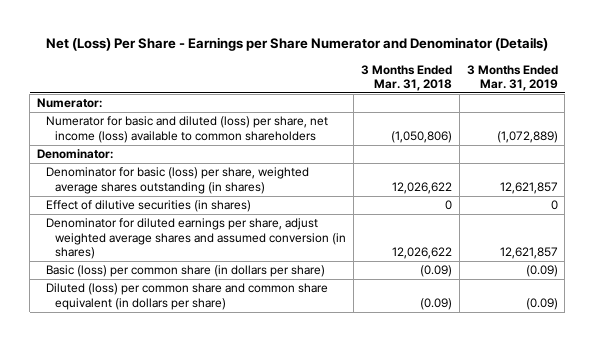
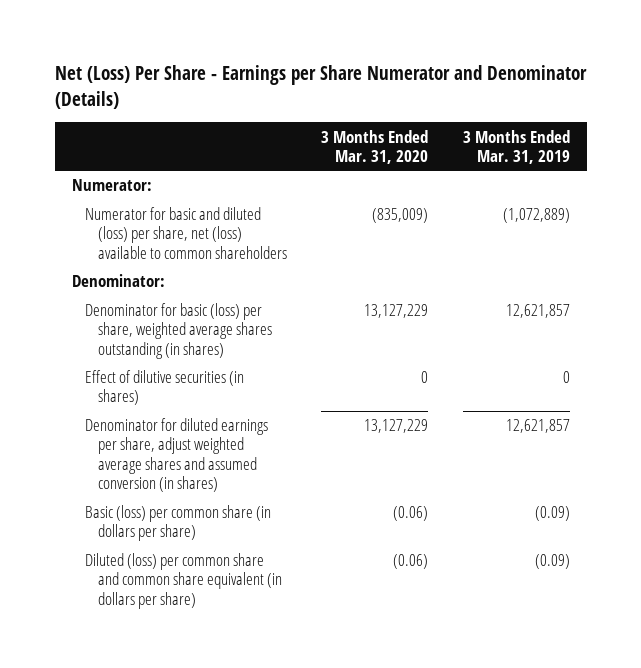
[361,64,453,91] 3 Months Ended Mar. 31, 2018 -> none
none -> [321,129,429,164] 3 Months Ended Mar. 31, 2020
[46,116,329,143] Numerator for basic and diluted (loss) per share, net income (loss) available to common shareholders -> [84,207,288,259] Numerator for basic and diluted (loss) per share, net (loss) available to common shareholders

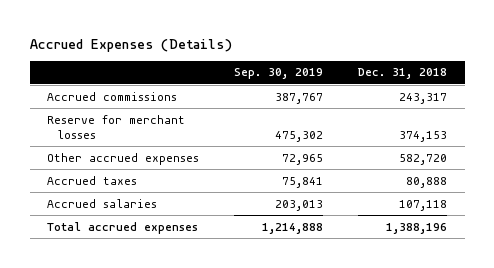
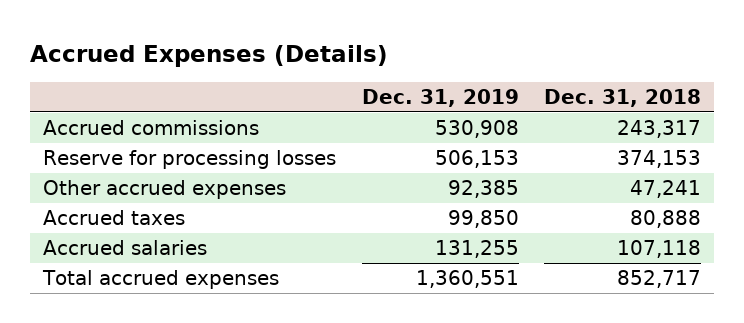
[234,68,324,80] Sep. 30, 2019 -> none
none -> [361,89,519,108] Dec. 31, 2019
[47,114,186,140] Reserve for merchant losses -> [43,150,337,170] Reserve for processing losses
[399,153,448,165] 582,720 -> [630,180,702,199] 47,241
[386,222,448,234] 1,388,196 -> [617,270,702,289] 852,717

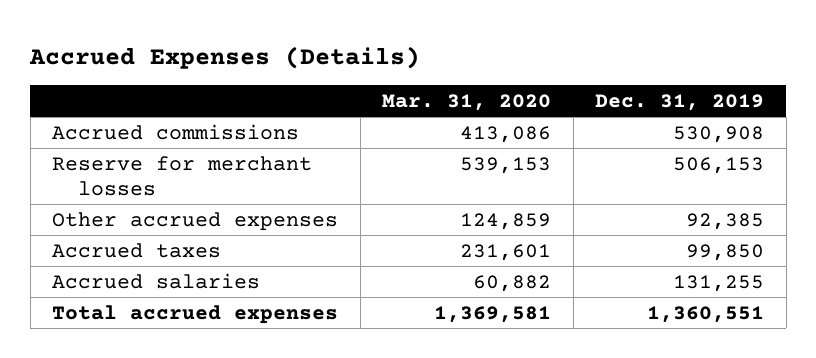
[544,89,702,108] Dec. 31, 2018 -> none
none -> [382,94,552,112] Mar. 31, 2020
[43,150,337,170] Reserve for processing losses -> [52,155,313,197] Reserve for merchant losses

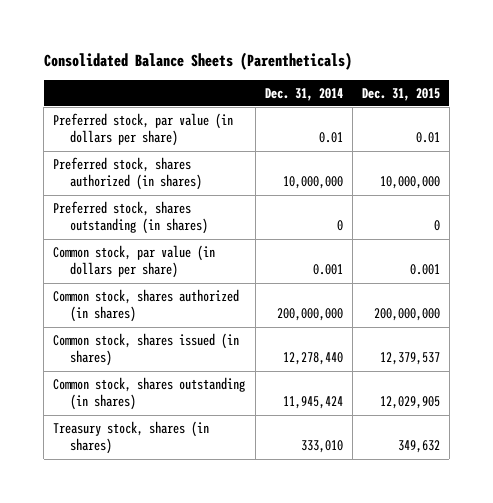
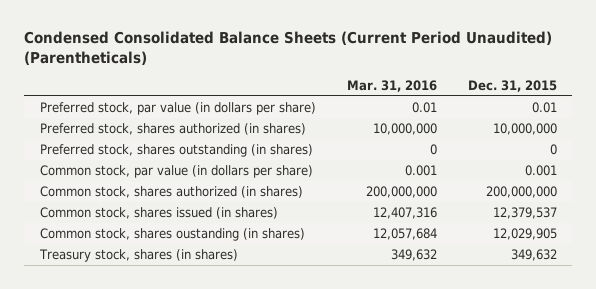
[43,51,352,70] Consolidated Balance Sheets (Parentheticals) -> [23,31,552,65] Condensed Consolidated Balance Sheets (Current Period Unaudited) (Parentheticals)
[264,87,343,101] Dec. 31, 2014 -> none
none -> [346,79,437,92] Mar. 31, 2016
[53,376,246,411] Common stock, shares outstanding (in shares) -> [39,227,305,241] Common stock, shares oustanding (in shares)

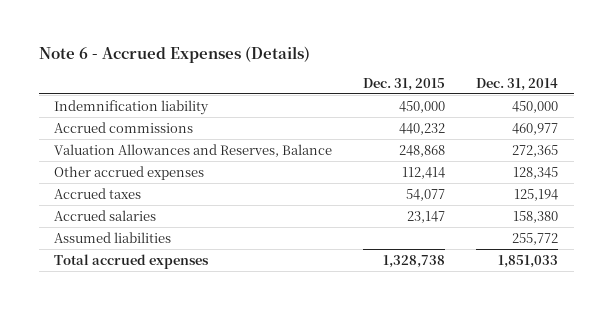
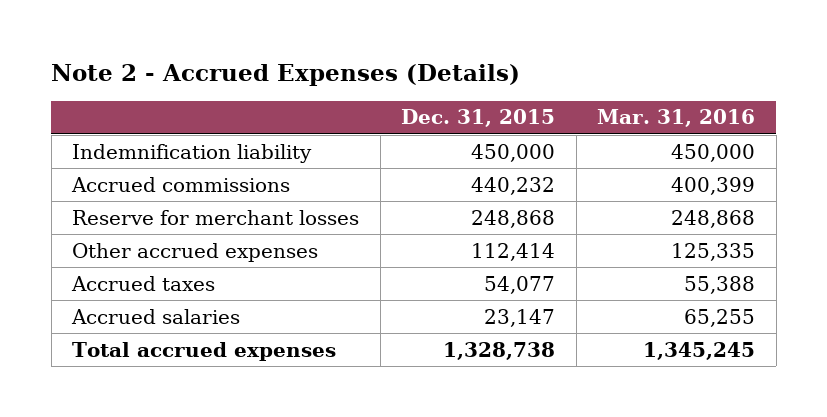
[38,45,310,63] Note 6 - Accrued Expenses (Details) -> [51,64,521,87] Note 2 - Accrued Expenses (Details)
[476,77,559,91] Dec. 31, 2014 -> none
none -> [597,109,756,128] Mar. 31, 2016
[54,143,333,157] Valuation Allowances and Reserves, Balance -> [72,209,360,225] Reserve for merchant losses
[54,231,172,243] Assumed liabilities -> none

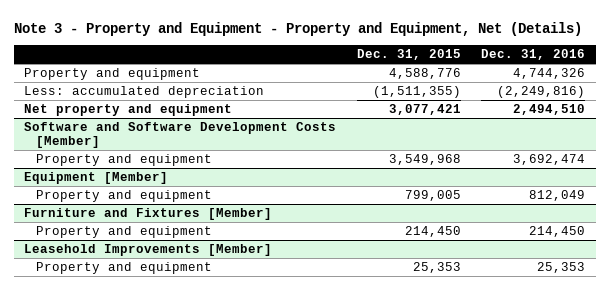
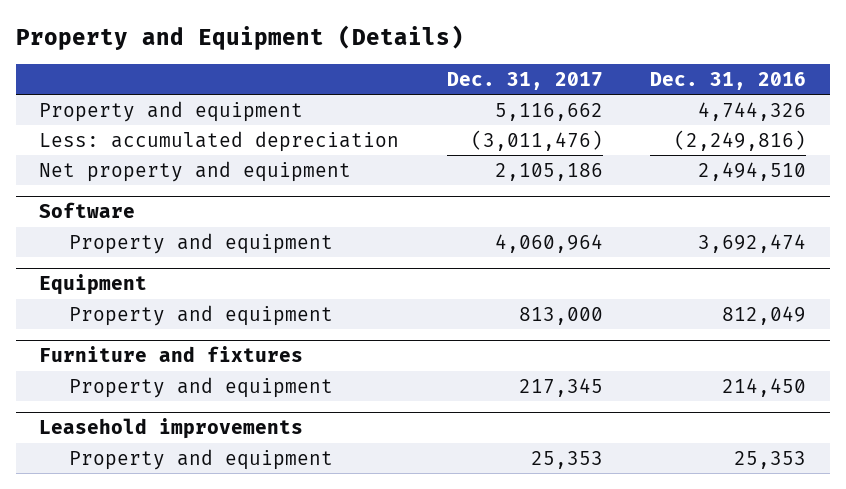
[13,21,582,36] Note 3 - Property and Equipment - Property and Equipment, Net (Details) -> [15,25,464,51] Property and Equipment (Details)
[356,48,461,60] Dec. 31, 2015 -> none
none -> [446,71,603,90] Dec. 31, 2017
[23,122,336,149] Software and Software Development Costs [Member] -> [39,202,136,219] Software
[23,172,168,185] Equipment [Member] -> [39,274,148,296] Equipment
[23,208,272,221] Furniture and Fixtures [Member] -> [39,346,304,363] Furniture and fixtures
[23,244,272,257] Leasehold Improvements [Member] -> [39,418,304,440] Leasehold improvements

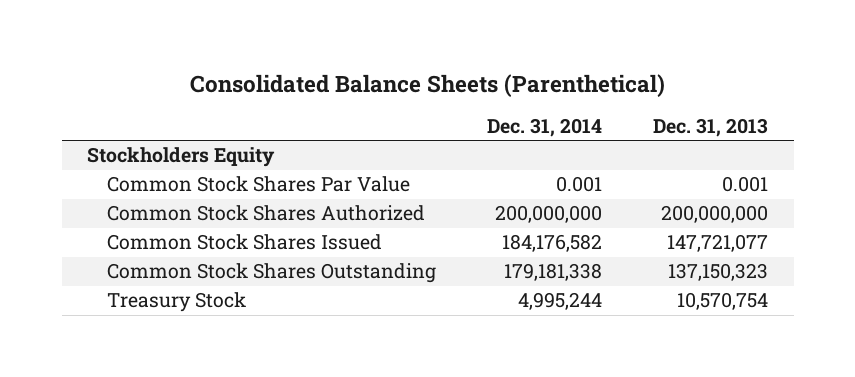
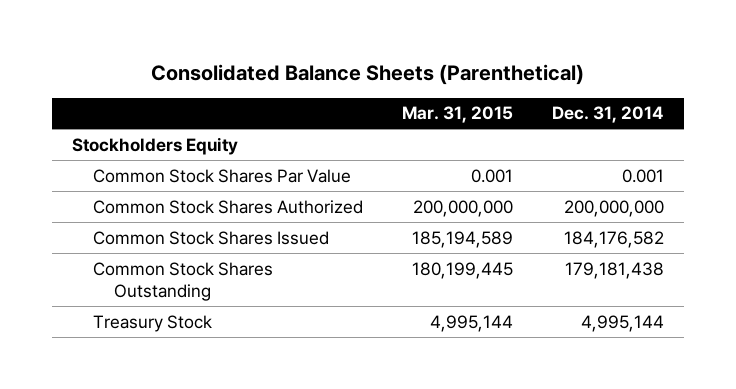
[653,118,769,138] Dec. 31, 2013 -> none
none -> [402,106,514,124] Mar. 31, 2015
[504,263,603,282] 179,181,338 -> [565,261,665,279] 179,181,438
[518,292,603,311] 4,995,244 -> [581,314,665,332] 4,995,144

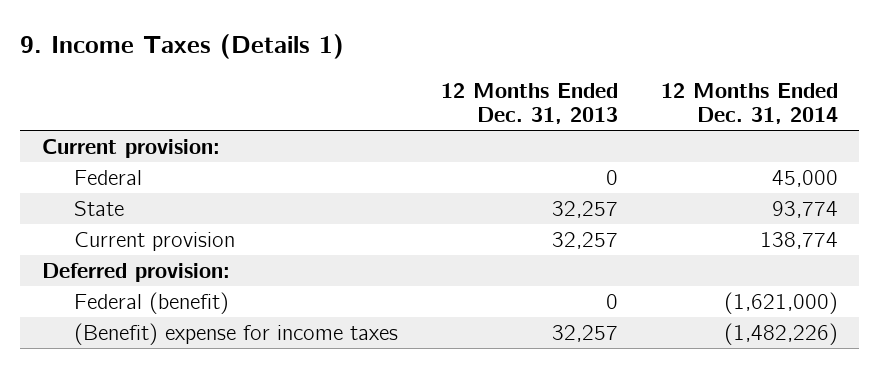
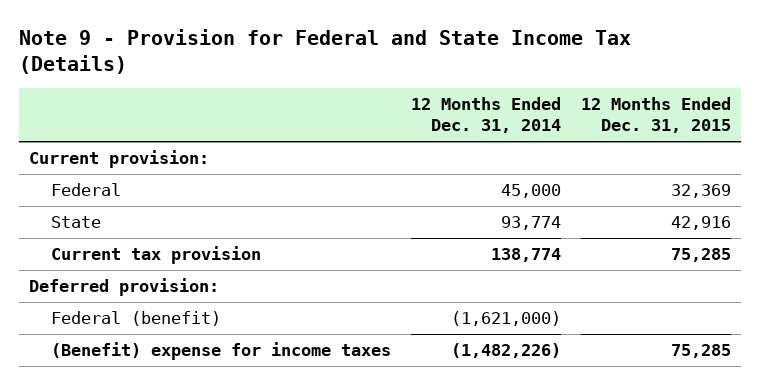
[20,34,345,60] 9. Income Taxes (Details 1) -> [19,29,632,75] Note 9 - Provision for Federal and State Income Tax (Details)
[440,82,618,125] 12 Months Ended Dec. 31, 2013 -> none
none -> [581,97,732,133] 12 Months Ended Dec. 31, 2015
[73,231,235,251] Current provision -> [51,246,262,265] Current tax provision

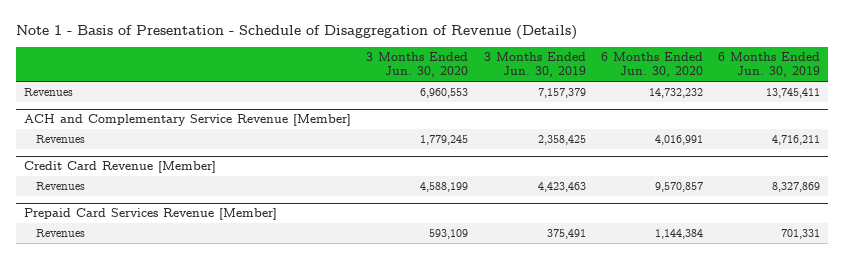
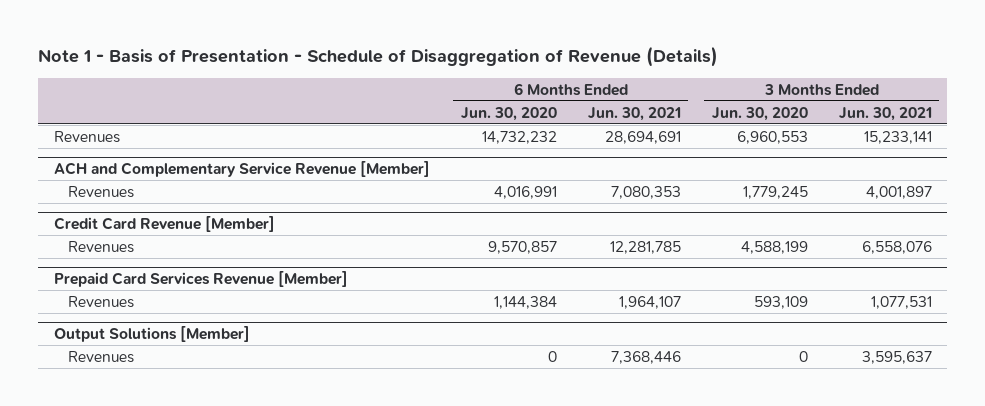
[483,52,586,78] 3 Months Ended Jun. 30, 2019 -> none
[718,52,821,78] 6 Months Ended Jun. 30, 2019 -> none
none -> [587,106,681,121] Jun. 30, 2021
none -> [838,106,932,121] Jun. 30, 2021
none -> [53,326,250,343] Output Solutions [Member]
none -> [67,350,134,363] Revenues

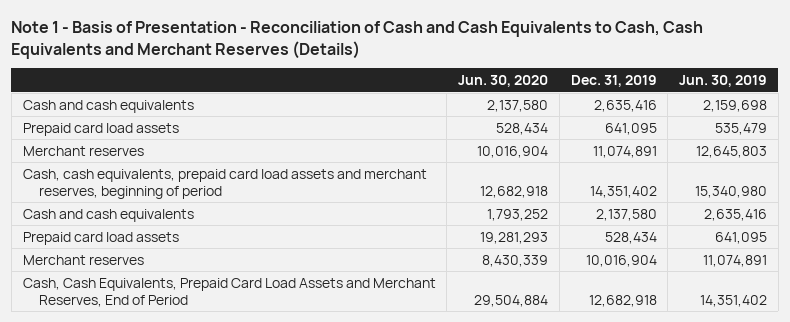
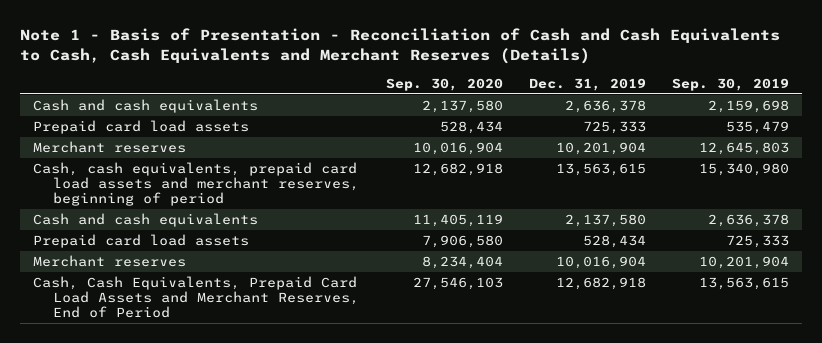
[458,75,549,88] Jun. 30, 2020 -> none
[679,75,768,88] Jun. 30, 2019 -> none
none -> [385,77,503,91] Sep. 30, 2020
none -> [672,77,790,91] Sep. 30, 2019
[593,99,657,112] 2,635,416 -> [564,99,646,113] 2,636,378
[604,122,657,135] 641,095 -> [582,120,646,134] 725,333
[592,145,657,158] 11,074,891 -> [555,141,646,155] 10,201,904
[589,185,657,198] 14,351,402 -> [555,162,646,176] 13,563,615

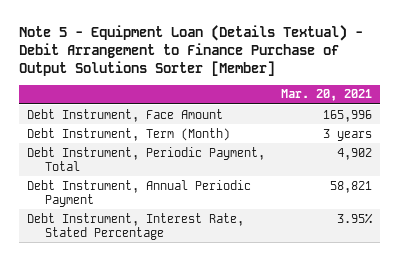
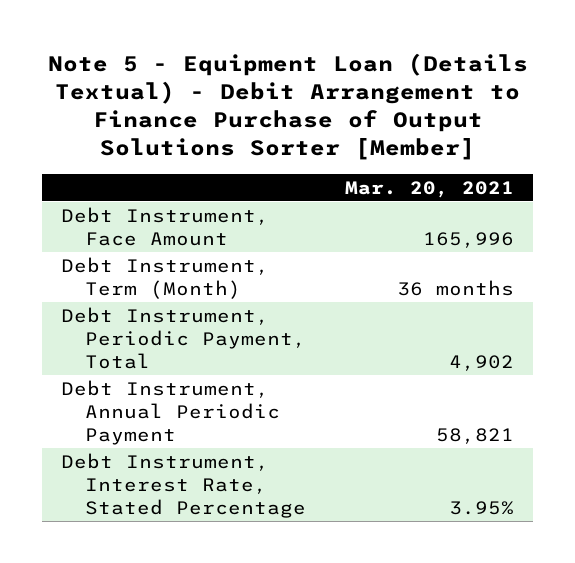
[322,128,372,141] 3 years -> [396,279,514,296] 36 months

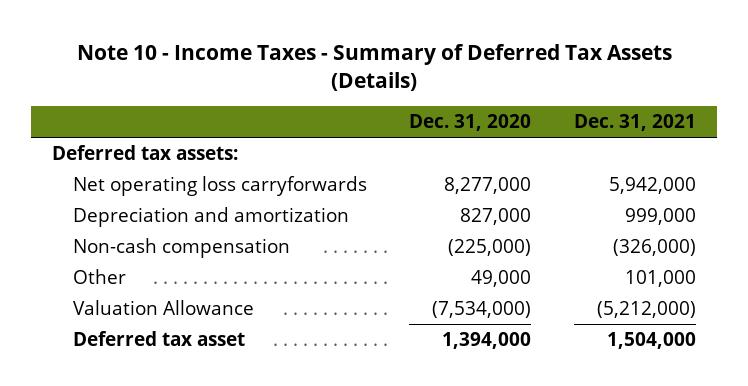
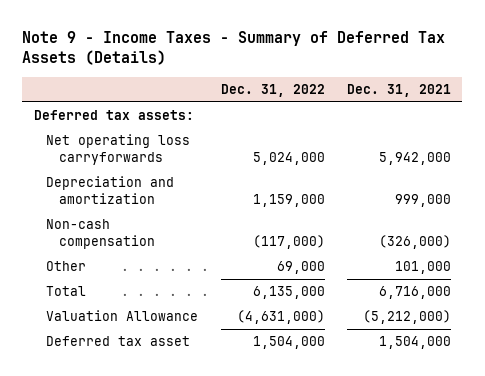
[76,43,672,92] Note 10 - Income Taxes - Summary of Deferred Tax Assets (Details) -> [22,30,446,66] Note 9 - Income Taxes - Summary of Deferred Tax Assets (Details)
[409,114,532,132] Dec. 31, 2020 -> none
none -> [220,84,325,98] Dec. 31, 2022
none -> [46,286,87,297] Total

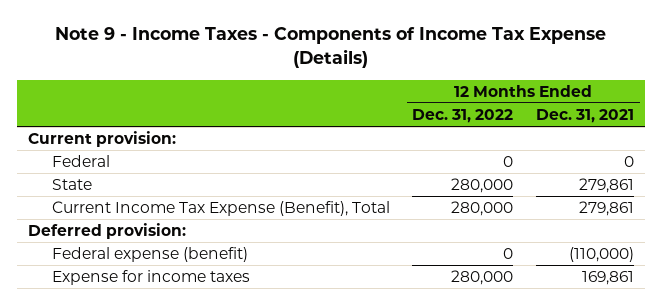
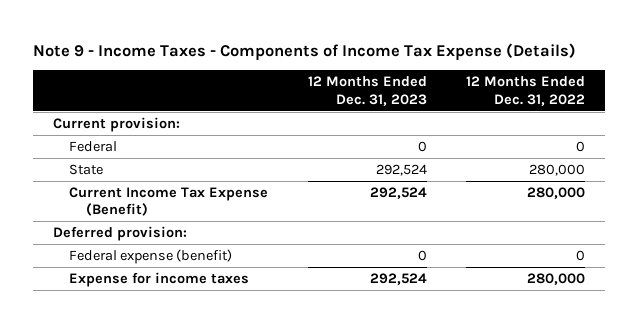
[535,108,634,123] Dec. 31, 2021 -> none
none -> [307,76,427,106] 12 Months Ended Dec. 31, 2023
[51,201,390,217] Current Income Tax Expense (Benefit), Total -> [69,187,269,217] Current Income Tax Expense (Benefit)

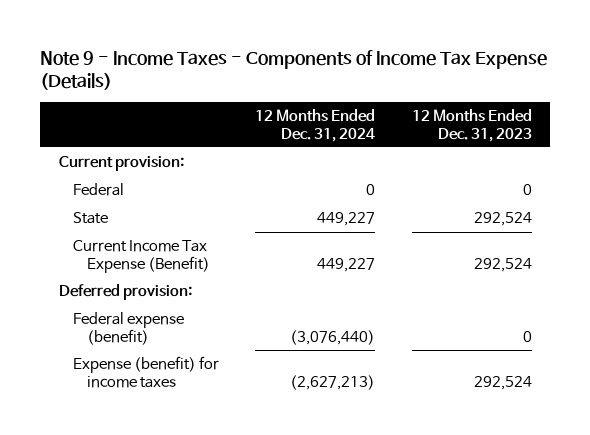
[466,76,586,106] 12 Months Ended Dec. 31, 2022 -> none
none -> [255,109,376,142] 12 Months Ended Dec. 31, 2024
[69,272,250,288] Expense for income taxes -> [72,356,219,388] Expense (benefit) for income taxes

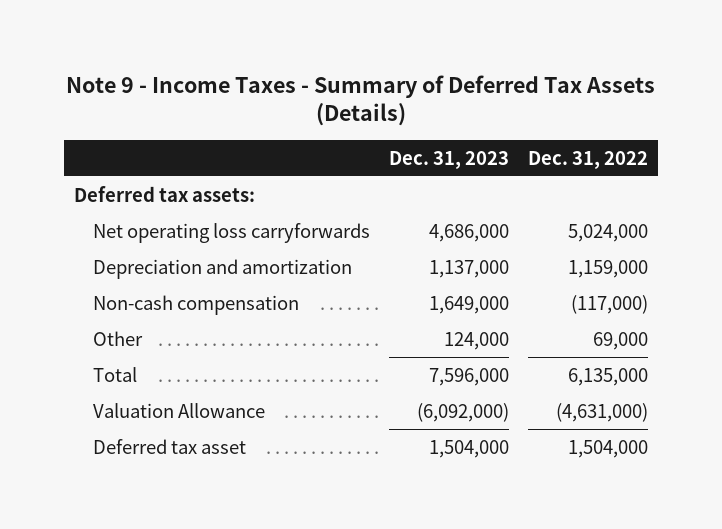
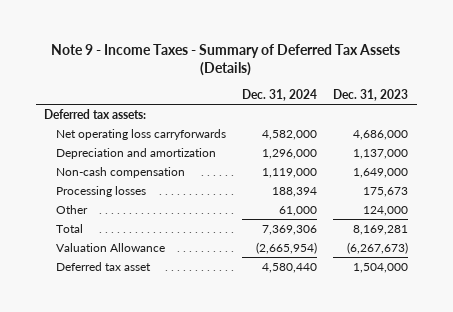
[528,150,649,169] Dec. 31, 2022 -> none
none -> [242,89,318,102] Dec. 31, 2024
none -> [56,185,147,197] Processing losses
[429,367,510,386] 7,596,000 -> [353,224,409,235] 8,169,281
[417,402,510,422] (6,092,000) -> [347,241,409,254] (6,267,673)

